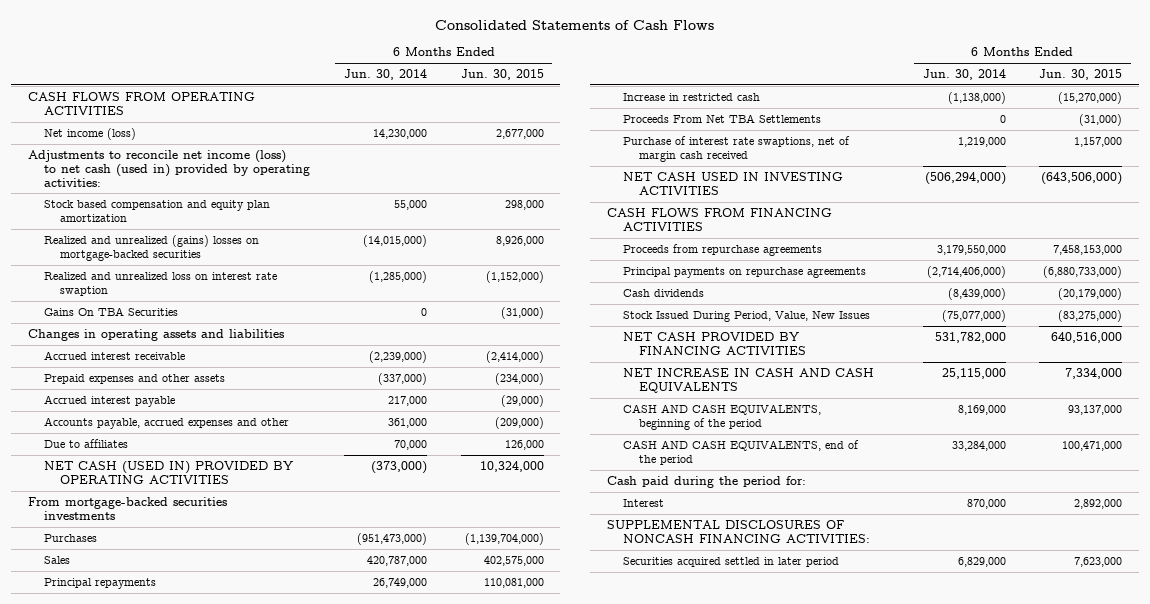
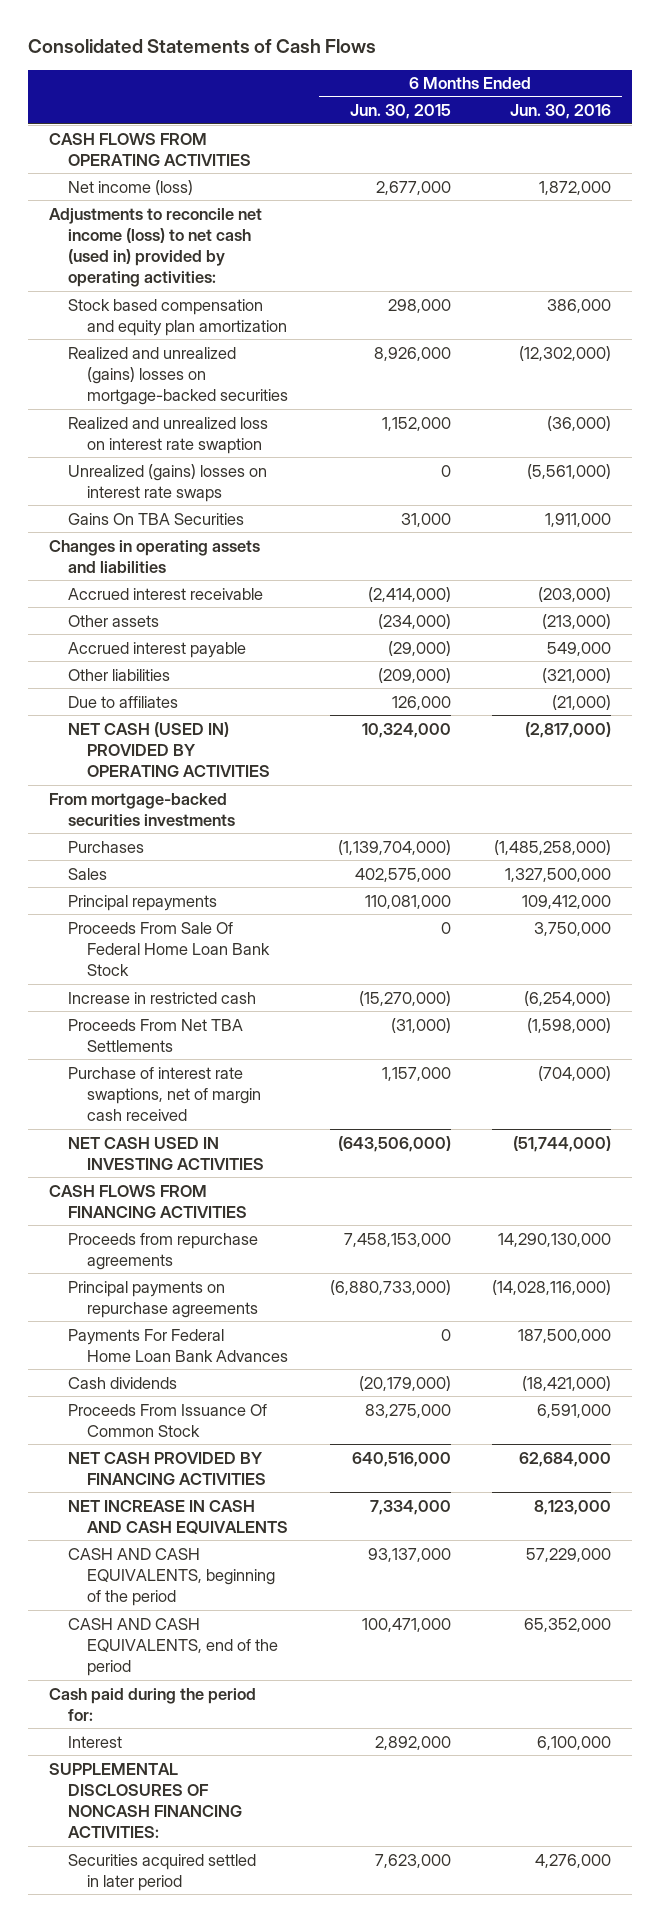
[343,69,427,81] Jun. 30, 2014 -> none
none -> [510,104,612,120] Jun. 30, 2016
[485,270,544,283] (1,152,000) -> [381,416,451,431] 1,152,000
none -> [67,463,267,502] Unrealized (gains) losses on interest rate swaps
[500,306,544,319] (31,000) -> [400,512,451,527] 31,000
[44,373,226,384] Prepaid expenses and other assets -> [67,614,159,627] Other assets
[44,416,290,429] Accounts payable, accrued expenses and other -> [67,668,170,681] Other liabilities
none -> [67,921,271,977] Proceeds From Sale Of Federal Home Loan Bank Stock
none -> [67,1328,289,1362] Payments For Federal Home Loan Bank Advances
[622,310,870,322] Stock Issued During Period, Value, New Issues -> none
none -> [67,1403,267,1437] Proceeds From Issuance Of Common Stock

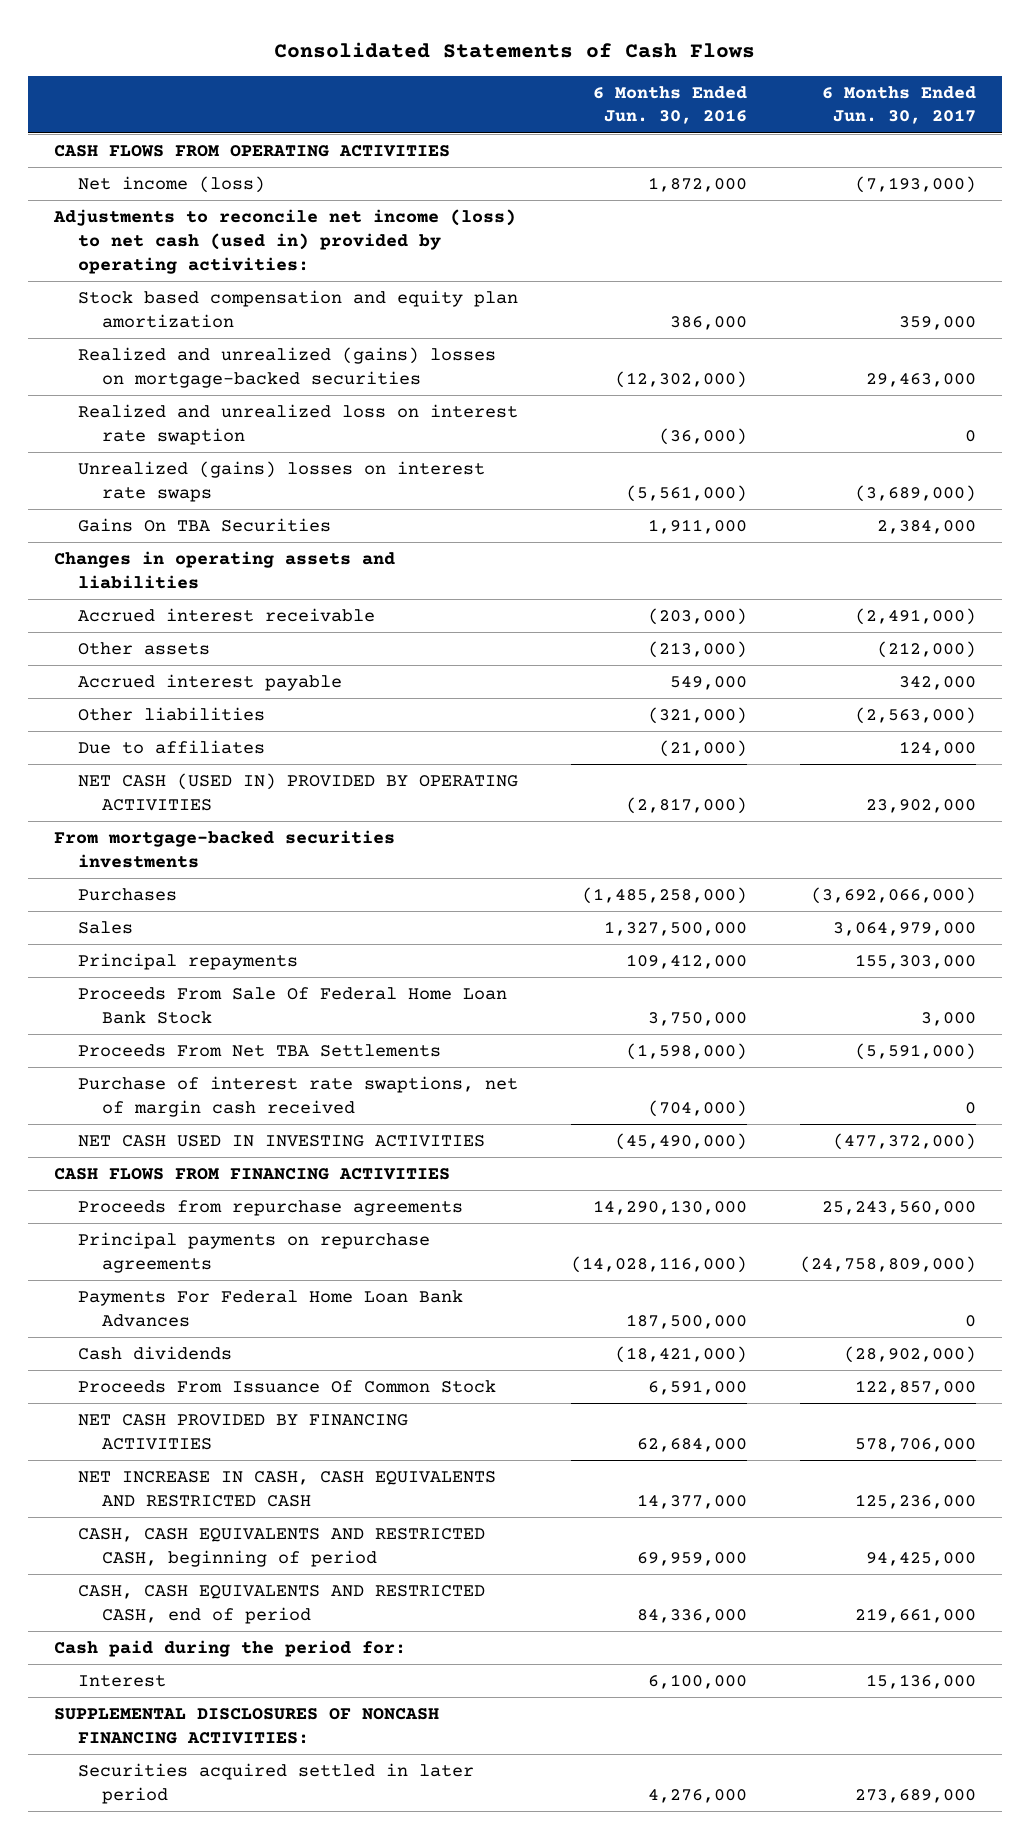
[349,104,451,120] Jun. 30, 2015 -> none
none -> [821,85,976,125] 6 Months Ended Jun. 30, 2017
[67,991,256,1004] Increase in restricted cash -> none
[513,1135,612,1152] (51,744,000) -> [615,1133,748,1151] (45,490,000)
[67,1499,289,1534] NET INCREASE IN CASH AND CASH EQUIVALENTS -> [78,1471,497,1507] NET INCREASE IN CASH, CASH EQUIVALENTS AND RESTRICTED CASH
[534,1499,612,1515] 8,123,000 -> [637,1493,748,1509] 14,377,000
[67,1547,276,1607] CASH AND CASH EQUIVALENTS, beginning of the period -> [78,1528,486,1567] CASH, CASH EQUIVALENTS AND RESTRICTED CASH, beginning of period
[526,1547,612,1562] 57,229,000 -> [637,1551,748,1566] 69,959,000
[67,1617,279,1677] CASH AND CASH EQUIVALENTS, end of the period -> [78,1585,486,1624] CASH, CASH EQUIVALENTS AND RESTRICTED CASH, end of period
[524,1617,612,1632] 65,352,000 -> [637,1608,748,1623] 84,336,000

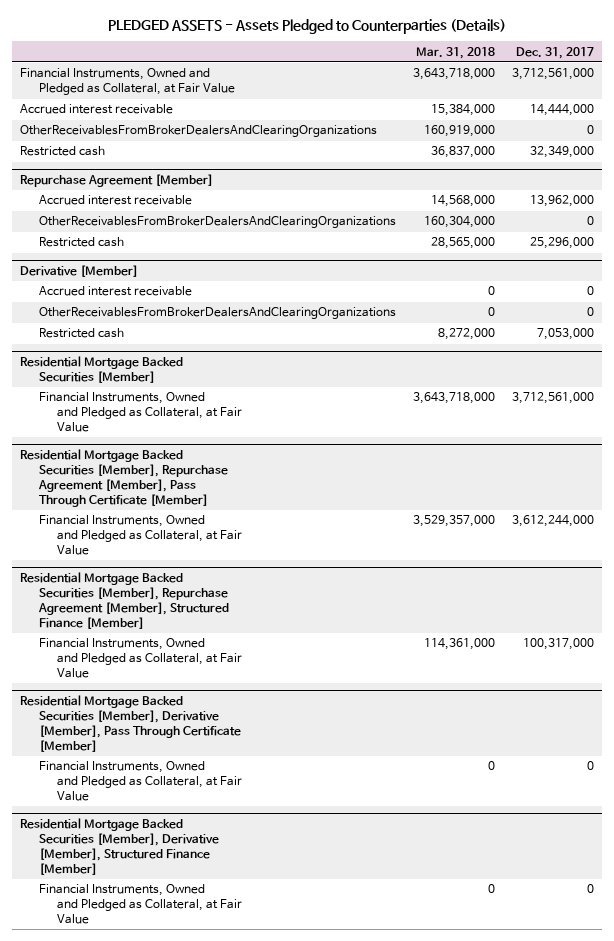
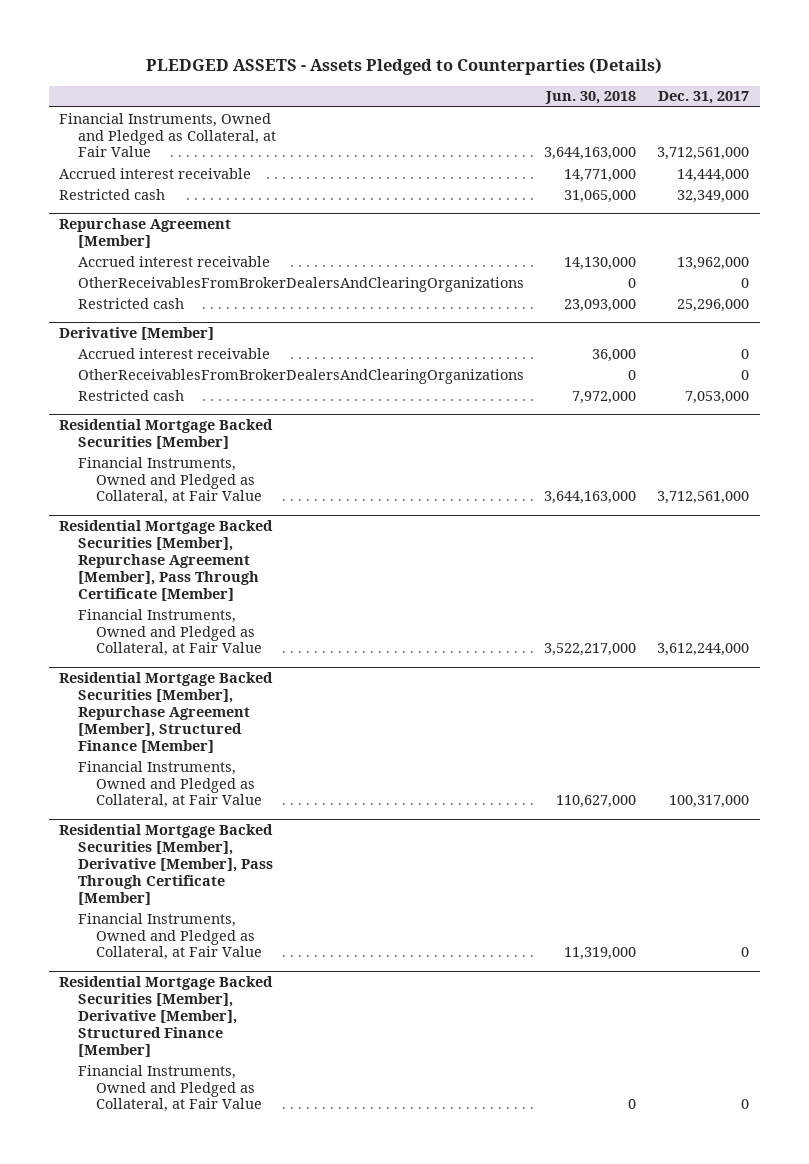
[415,46,495,59] Mar. 31, 2018 -> none
none -> [545,91,637,105] Jun. 30, 2018
[20,125,378,138] OtherReceivablesFromBrokerDealersAndClearingOrganizations -> none

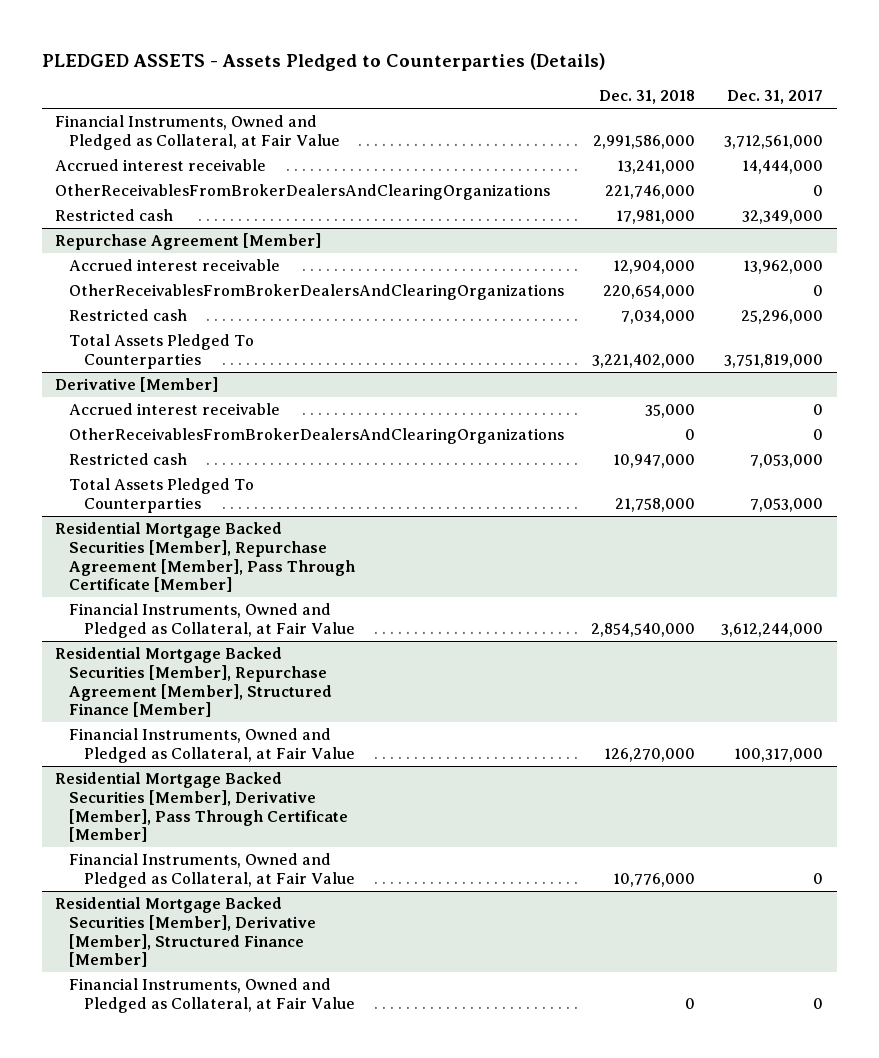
[545,91,637,105] Jun. 30, 2018 -> none
none -> [598,90,695,105] Dec. 31, 2018
none -> [55,184,551,201] OtherReceivablesFromBrokerDealersAndClearingOrganizations
none -> [69,334,255,369] Total Assets Pledged To Counterparties
[59,419,274,449] Residential Mortgage Backed Securities [Member] -> none
[77,456,262,505] Financial Instruments, Owned and Pledged as Collateral, at Fair Value -> none
none -> [69,478,255,513] Total Assets Pledged To Counterparties

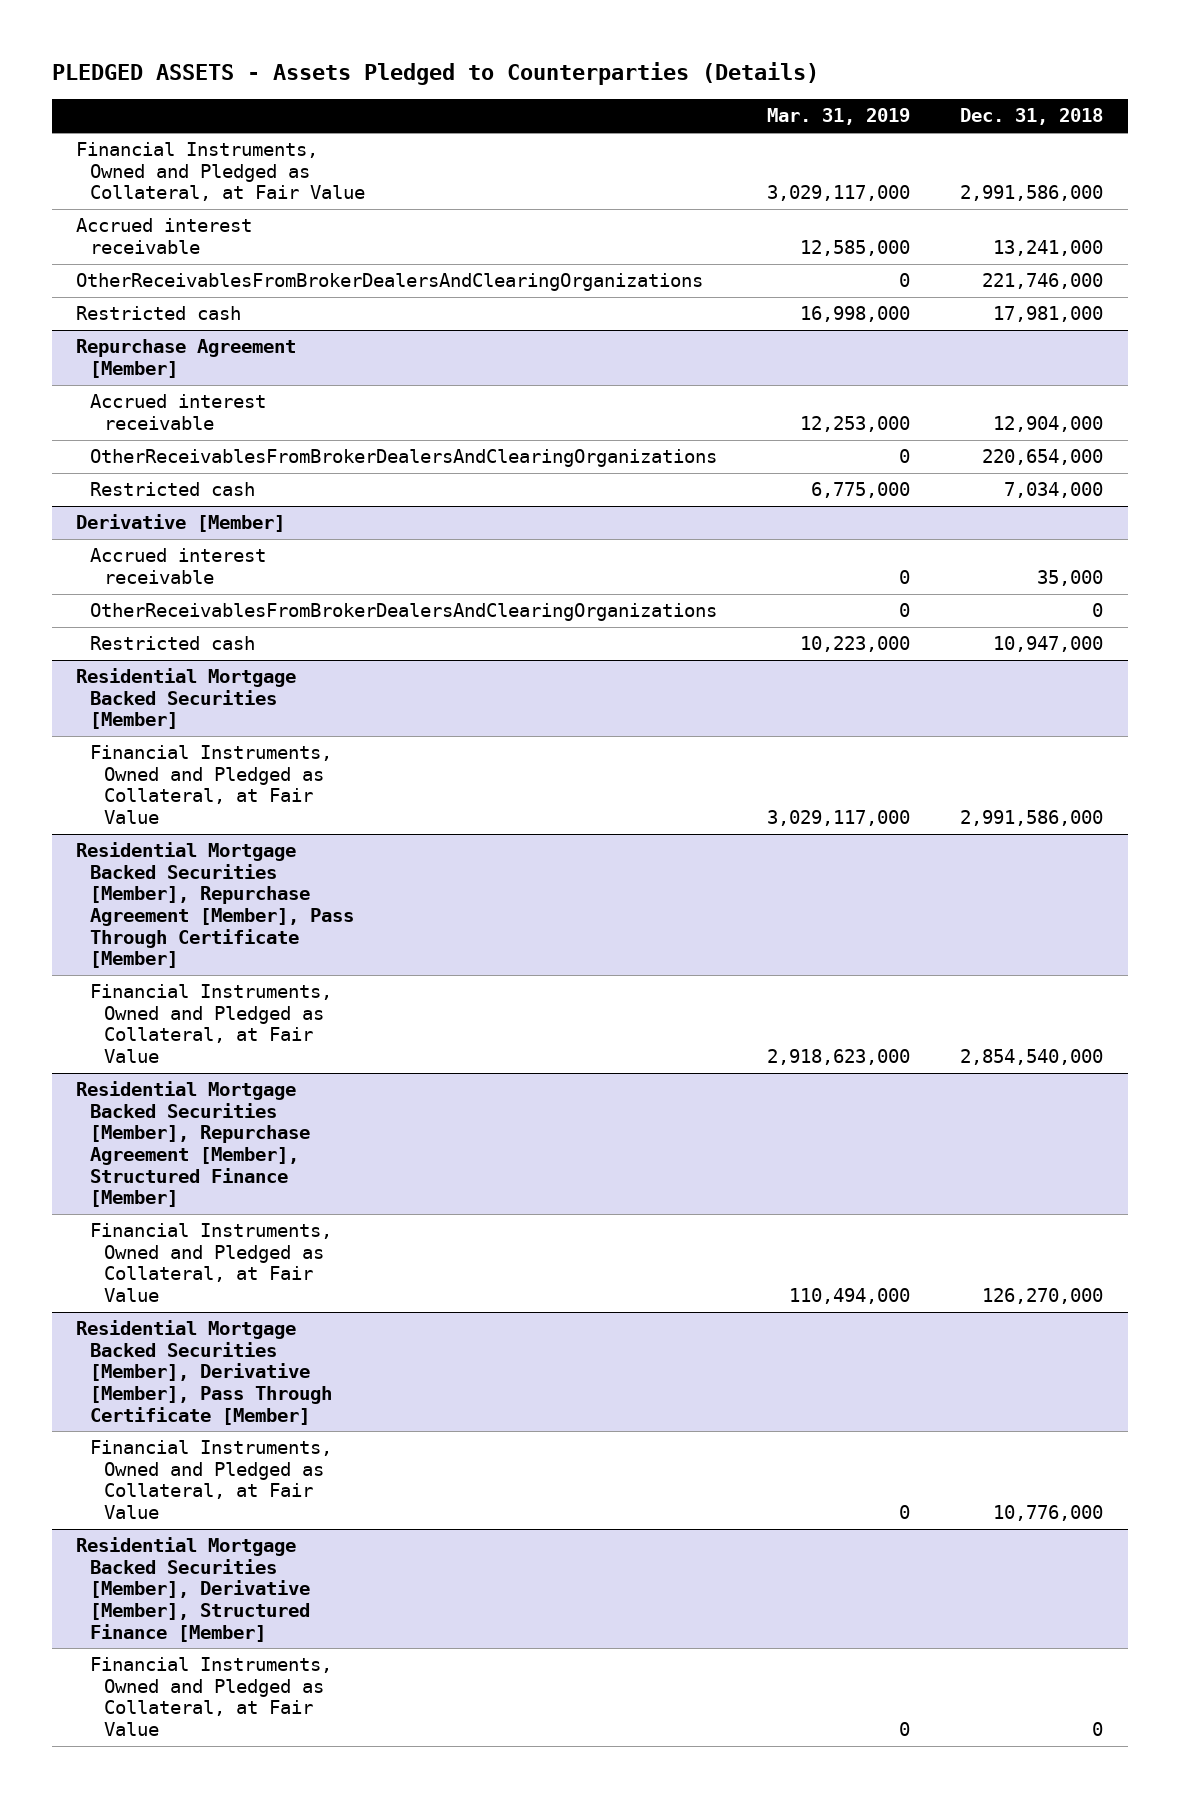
[727,90,824,105] Dec. 31, 2017 -> none
none -> [767,108,911,126] Mar. 31, 2019
[69,334,255,369] Total Assets Pledged To Counterparties -> none
[69,478,255,513] Total Assets Pledged To Counterparties -> none
none -> [76,668,297,730] Residential Mortgage Backed Securities [Member]
none -> [90,745,333,825] Financial Instruments, Owned and Pledged as Collateral, at Fair Value

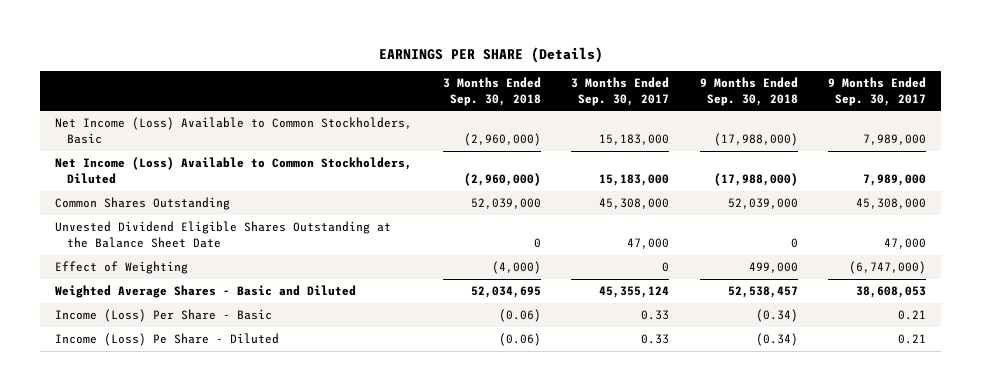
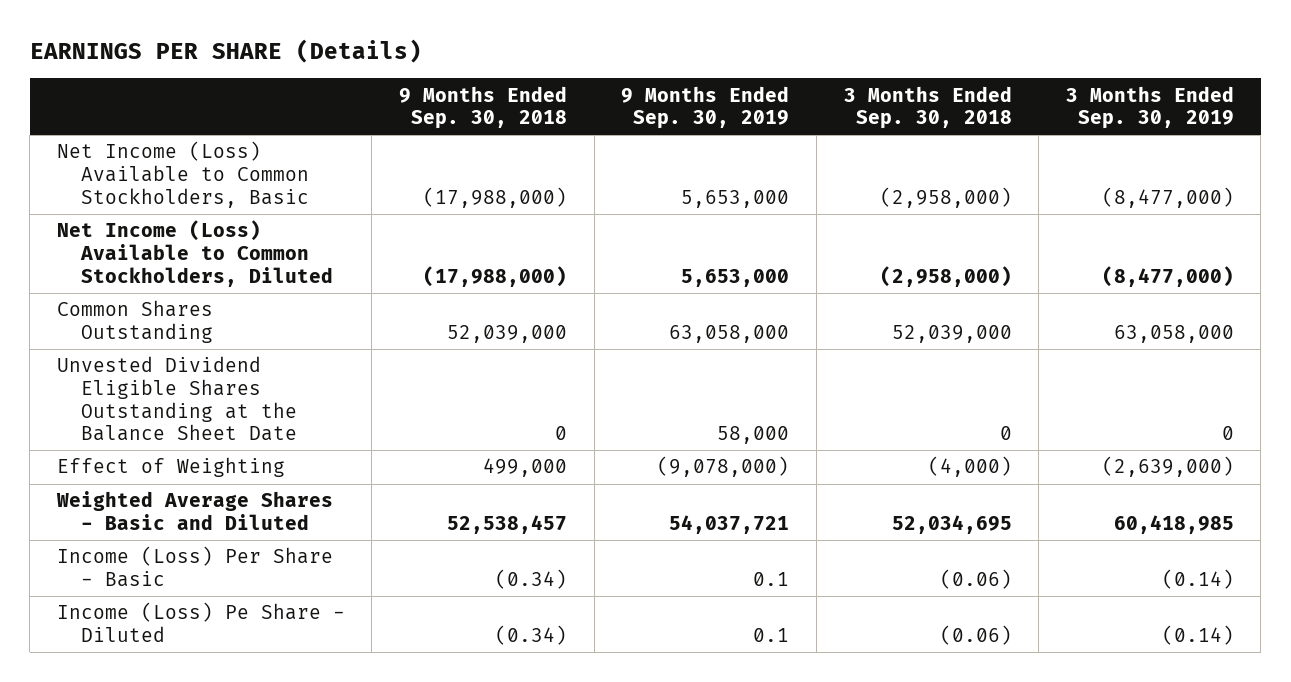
[571,77,670,106] 3 Months Ended Sep. 30, 2017 -> none
[828,77,927,106] 9 Months Ended Sep. 30, 2017 -> none
none -> [621,85,790,130] 9 Months Ended Sep. 30, 2019
none -> [1065,85,1234,130] 3 Months Ended Sep. 30, 2019
[463,132,541,146] (2,960,000) -> [879,186,1012,208] (2,958,000)
[463,172,541,186] (2,960,000) -> [879,265,1012,287] (2,958,000)

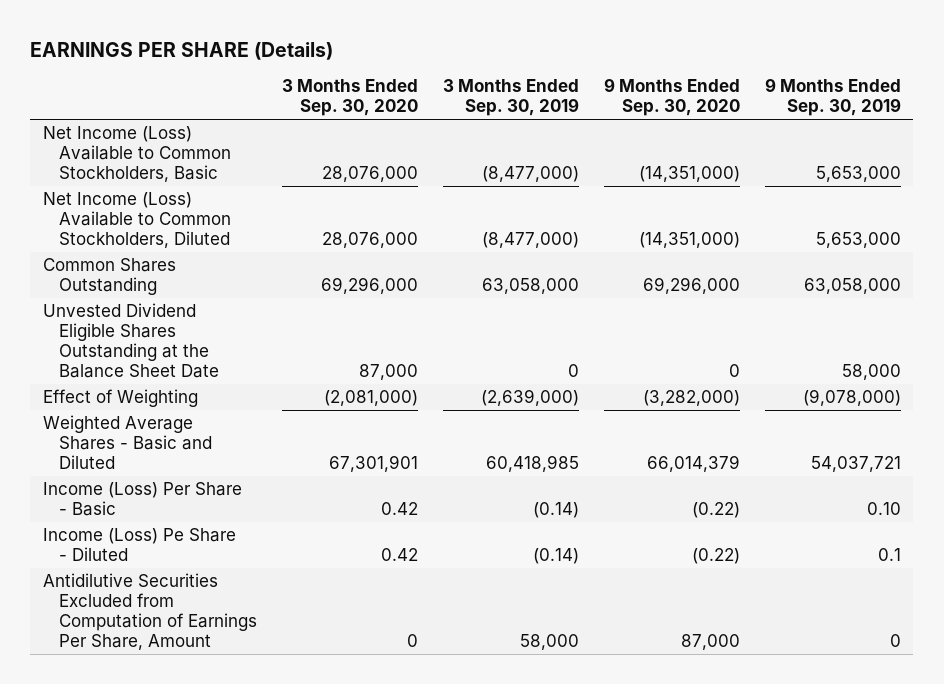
[398,85,567,130] 9 Months Ended Sep. 30, 2018 -> none
[843,85,1012,130] 3 Months Ended Sep. 30, 2018 -> none
none -> [281,79,418,117] 3 Months Ended Sep. 30, 2020
none -> [603,78,740,117] 9 Months Ended Sep. 30, 2020
[753,572,790,587] 0.1 -> [866,502,901,516] 0.10
none -> [42,572,257,651] Antidilutive Securities Excluded from Computation of Earnings Per Share, Amount

